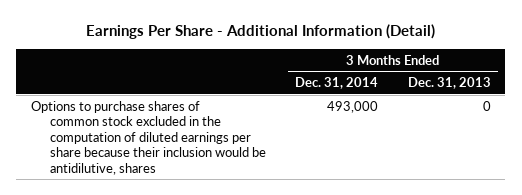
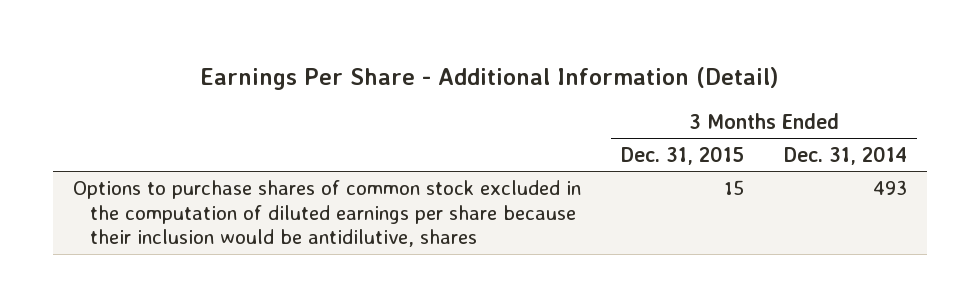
[407,77,491,90] Dec. 31, 2013 -> none
none -> [620,145,744,165] Dec. 31, 2015
[327,100,379,113] 493,000 -> [872,180,907,196] 493

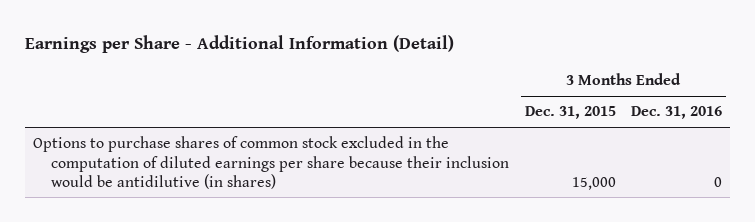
[199,67,779,91] Earnings Per Share - Additional Information (Detail) -> [25,35,455,54] Earnings per Share - Additional Information (Detail)
[783,145,907,165] Dec. 31, 2014 -> none
none -> [631,106,723,120] Dec. 31, 2016
[72,180,581,248] Options to purchase shares of common stock excluded in the computation of diluted earnings per share because their inclusion would be antidilutive, shares -> [32,136,509,189] Options to purchase shares of common stock excluded in the computation of diluted earnings per share because their inclusion would be antidilutive (in shares)
[723,180,744,196] 15 -> [571,176,616,190] 15,000

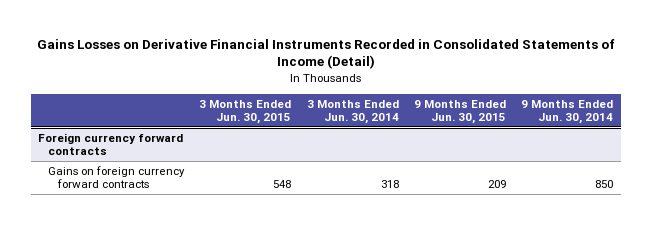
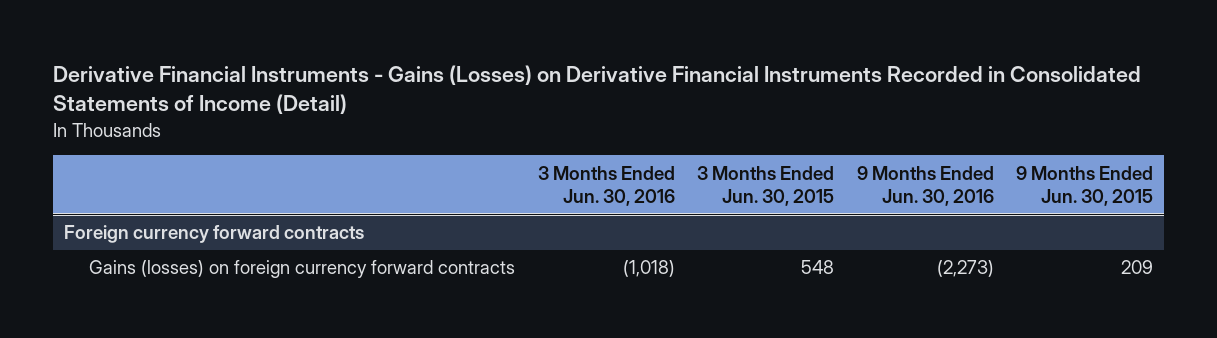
[36,38,615,70] Gains Losses on Derivative Financial Instruments Recorded in Consolidated Statements of Income (Detail) -> [53,65,1142,115] Derivative Financial Instruments - Gains (Losses) on Derivative Financial Instruments Recorded in Consolidated Statements of Income (Detail)
[306,99,399,125] 3 Months Ended Jun. 30, 2014 -> none
[521,99,614,125] 9 Months Ended Jun. 30, 2014 -> none
none -> [537,165,675,207] 3 Months Ended Jun. 30, 2016
none -> [856,165,994,207] 9 Months Ended Jun. 30, 2016
[47,166,185,189] Gains on foreign currency forward contracts -> [89,260,516,279] Gains (losses) on foreign currency forward contracts

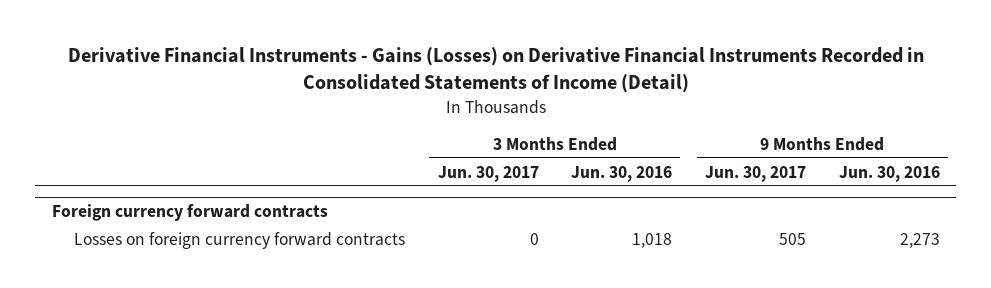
[697,165,835,207] 3 Months Ended Jun. 30, 2015 -> none
[1016,165,1154,207] 9 Months Ended Jun. 30, 2015 -> none
none -> [437,165,539,182] Jun. 30, 2017
none -> [704,165,806,182] Jun. 30, 2017
[89,260,516,279] Gains (losses) on foreign currency forward contracts -> [73,231,405,249] Losses on foreign currency forward contracts
[622,260,675,278] (1,018) -> [632,232,673,248] 1,018
[936,260,994,278] (2,273) -> [899,232,940,248] 2,273

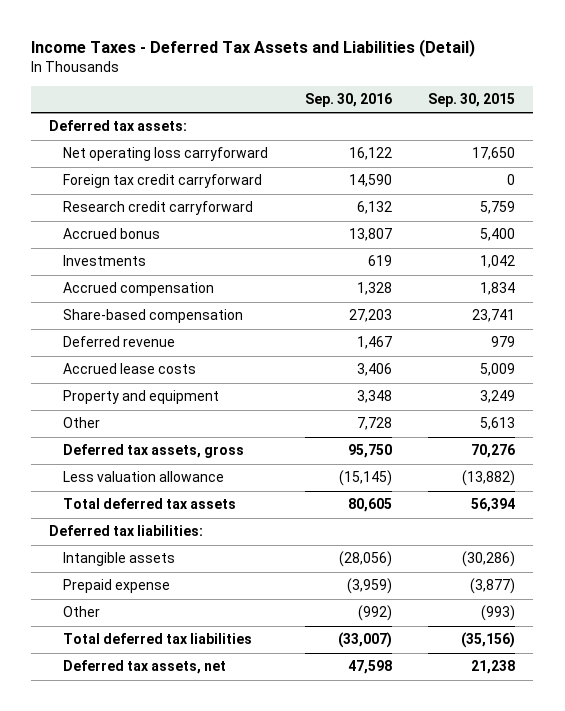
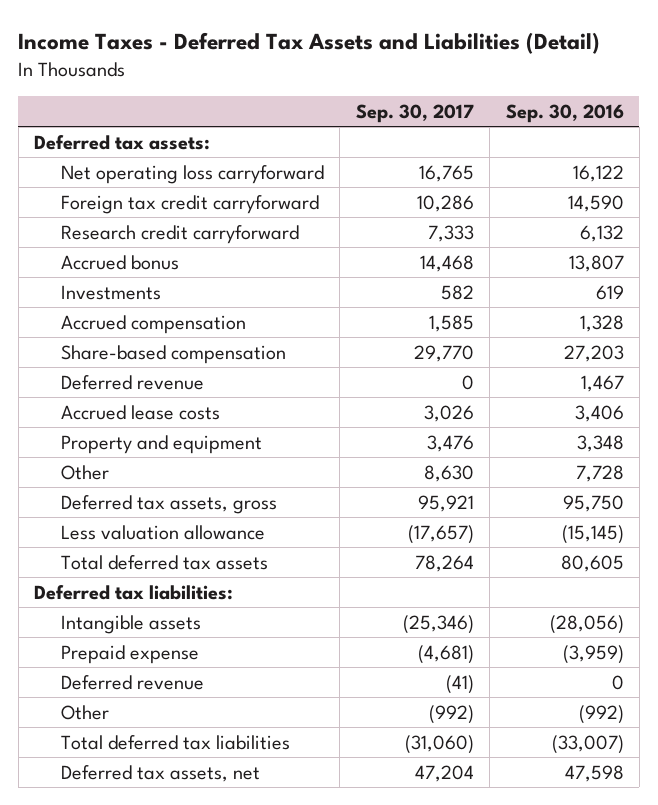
[428,93,516,108] Sep. 30, 2015 -> none
none -> [355,103,474,123] Sep. 30, 2017
none -> [60,674,204,690] Deferred revenue

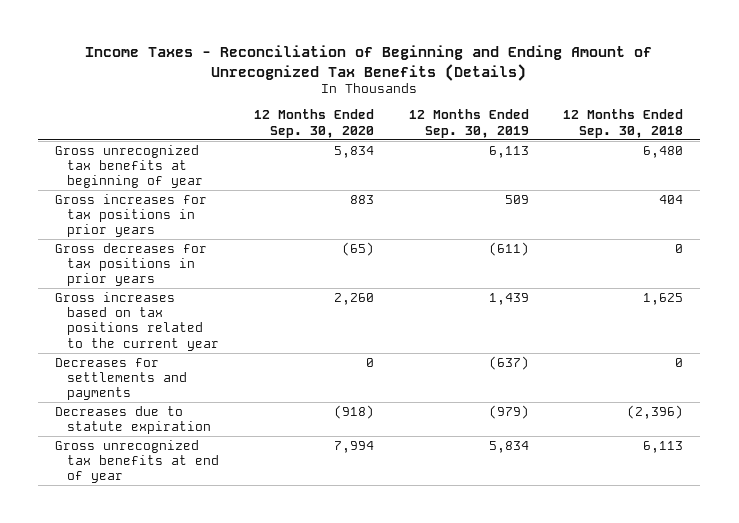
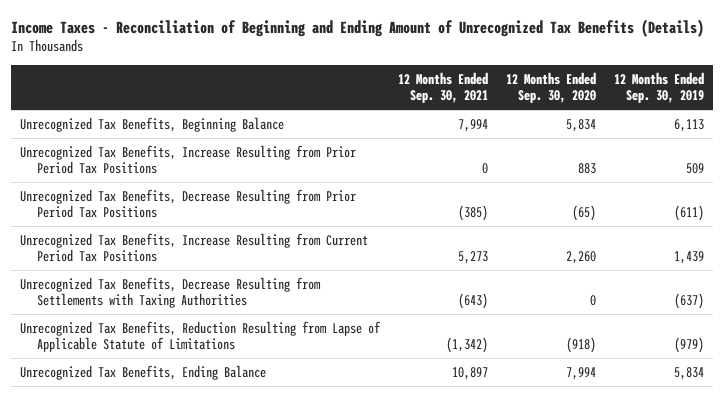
[563,109,684,138] 12 Months Ended Sep. 30, 2018 -> none
none -> [398,71,489,104] 12 Months Ended Sep. 30, 2021
[55,144,204,189] Gross unrecognized tax benefits at beginning of year -> [20,116,285,132] Unrecognized Tax Benefits, Beginning Balance
[55,193,208,238] Gross increases for tax positions in prior years -> [20,144,357,175] Unrecognized Tax Benefits, Increase Resulting from Prior Period Tax Positions
[55,242,208,287] Gross decreases for tax positions in prior years -> [20,188,357,219] Unrecognized Tax Benefits, Decrease Resulting from Prior Period Tax Positions
[55,291,220,351] Gross increases based on tax positions related to the current year -> [20,232,369,263] Unrecognized Tax Benefits, Increase Resulting from Current Period Tax Positions
[55,357,188,401] Decreases for settlements and payments -> [20,276,322,309] Unrecognized Tax Benefits, Decrease Resulting from Settlements with Taxing Authorities
[55,405,212,435] Decreases due to statute expiration -> [20,320,382,353] Unrecognized Tax Benefits, Reduction Resulting from Lapse of Applicable Statute of Limitations
[55,439,220,484] Gross unrecognized tax benefits at end of year -> [20,364,267,380] Unrecognized Tax Benefits, Ending Balance

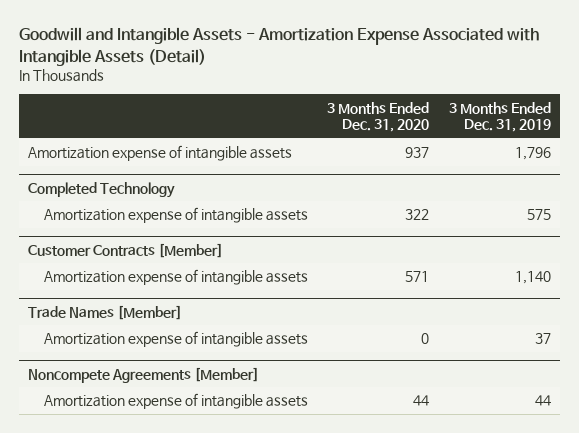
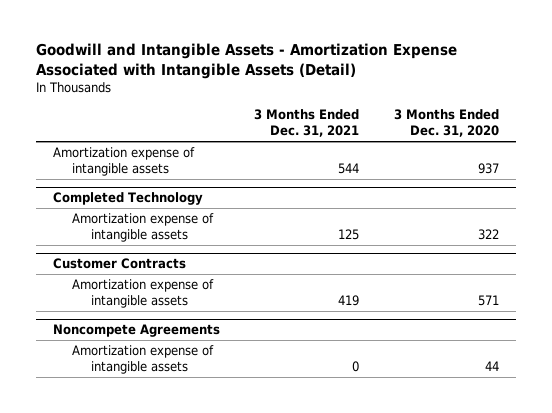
[448,101,551,133] 3 Months Ended Dec. 31, 2019 -> none
none -> [254,109,360,138] 3 Months Ended Dec. 31, 2021
[28,242,224,258] Customer Contracts [Member] -> [52,258,186,270] Customer Contracts
[28,304,183,320] Trade Names [Member] -> none
[44,331,309,348] Amortization expense of intangible assets -> none
[28,366,260,383] Noncompete Agreements [Member] -> [52,324,220,338] Noncompete Agreements

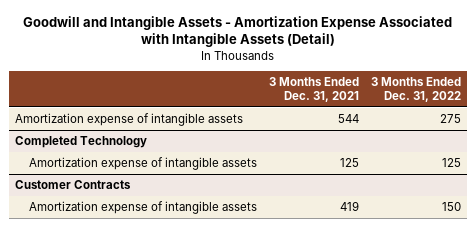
[393,109,499,138] 3 Months Ended Dec. 31, 2020 -> none
none -> [370,76,461,103] 3 Months Ended Dec. 31, 2022
[52,324,220,338] Noncompete Agreements -> none
[71,344,214,375] Amortization expense of intangible assets -> none

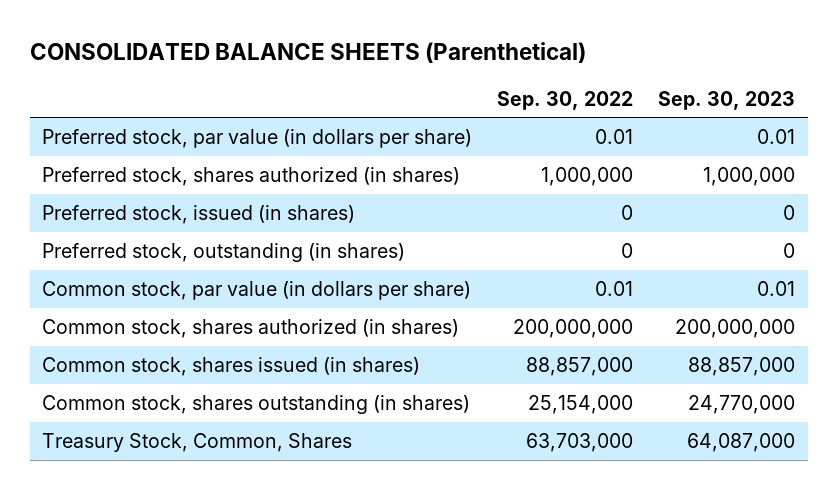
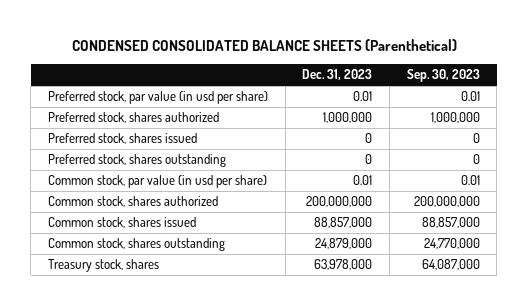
[29,42,586,64] CONSOLIDATED BALANCE SHEETS (Parenthetical) -> [71,39,457,52] CONDENSED CONSOLIDATED BALANCE SHEETS (Parenthetical)
[497,90,634,110] Sep. 30, 2022 -> none
none -> [302,69,373,81] Dec. 31, 2023
[42,128,473,148] Preferred stock, par value (in dollars per share) -> [47,91,268,105] Preferred stock, par value (in usd per share)
[42,166,461,186] Preferred stock, shares authorized (in shares) -> [47,112,219,124] Preferred stock, shares authorized
[42,204,356,224] Preferred stock, issued (in shares) -> [47,133,197,145] Preferred stock, shares issued
[42,242,406,262] Preferred stock, outstanding (in shares) -> [47,154,226,168] Preferred stock, shares outstanding
[42,280,472,300] Common stock, par value (in dollars per share) -> [47,175,267,189] Common stock, par value (in usd per share)
[42,318,460,338] Common stock, shares authorized (in shares) -> [47,196,218,208] Common stock, shares authorized
[42,356,421,376] Common stock, shares issued (in shares) -> [47,217,196,229] Common stock, shares issued
[42,394,471,414] Common stock, shares outstanding (in shares) -> [47,238,225,252] Common stock, shares outstanding
[42,432,353,452] Treasury Stock, Common, Shares -> [47,259,159,273] Treasury stock, shares

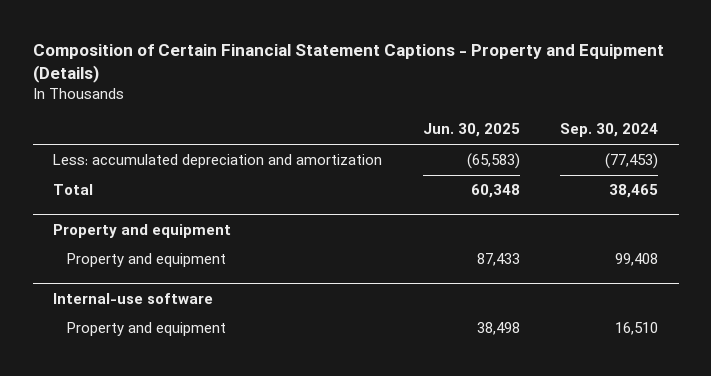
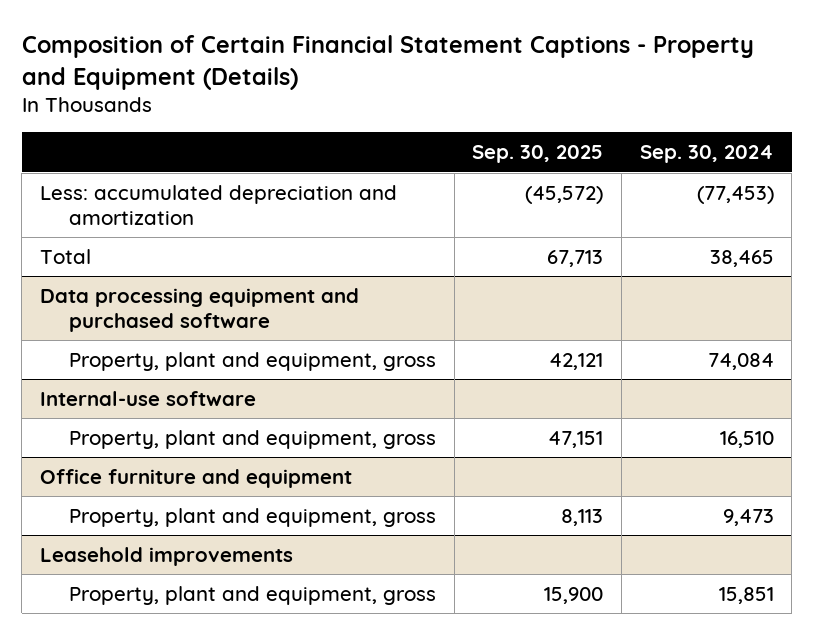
[422,123,520,138] Jun. 30, 2025 -> none
none -> [472,145,604,164] Sep. 30, 2025
[52,223,231,238] Property and equipment -> none
none -> [39,287,359,332] Data processing equipment and purchased software
[67,253,227,268] Property and equipment -> [69,351,437,371] Property, plant and equipment, gross
[615,253,659,267] 99,408 -> [707,352,774,370] 74,084
[67,322,227,337] Property and equipment -> [69,429,437,449] Property, plant and equipment, gross
none -> [39,468,352,488] Office furniture and equipment
none -> [69,507,437,527] Property, plant and equipment, gross
none -> [39,546,293,566] Leasehold improvements
none -> [69,585,437,605] Property, plant and equipment, gross

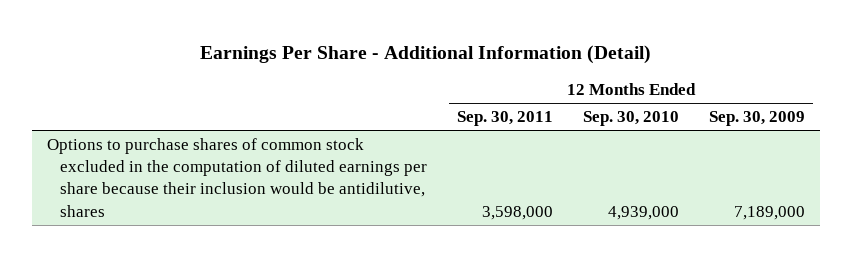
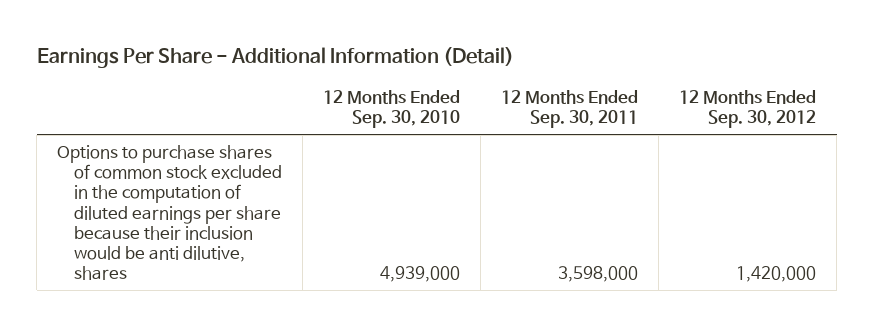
[709,111,806,127] Sep. 30, 2009 -> none
none -> [679,90,817,129] 12 Months Ended Sep. 30, 2012
[47,138,427,217] Options to purchase shares of common stock excluded in the computation of diluted earnings per share because their inclusion would be antidilutive, shares -> [57,145,283,281] Options to purchase shares of common stock excluded in the computation of diluted earnings per share because their inclusion would be anti dilutive, shares

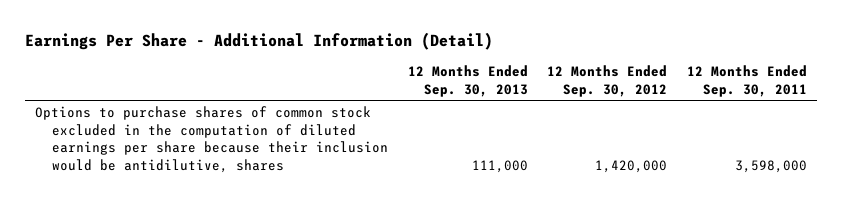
[323,90,461,129] 12 Months Ended Sep. 30, 2010 -> none
none -> [407,65,528,97] 12 Months Ended Sep. 30, 2013
[57,145,283,281] Options to purchase shares of common stock excluded in the computation of diluted earnings per share because their inclusion would be anti dilutive, shares -> [34,106,389,173] Options to purchase shares of common stock excluded in the computation of diluted earnings per share because their inclusion would be antidilutive, shares

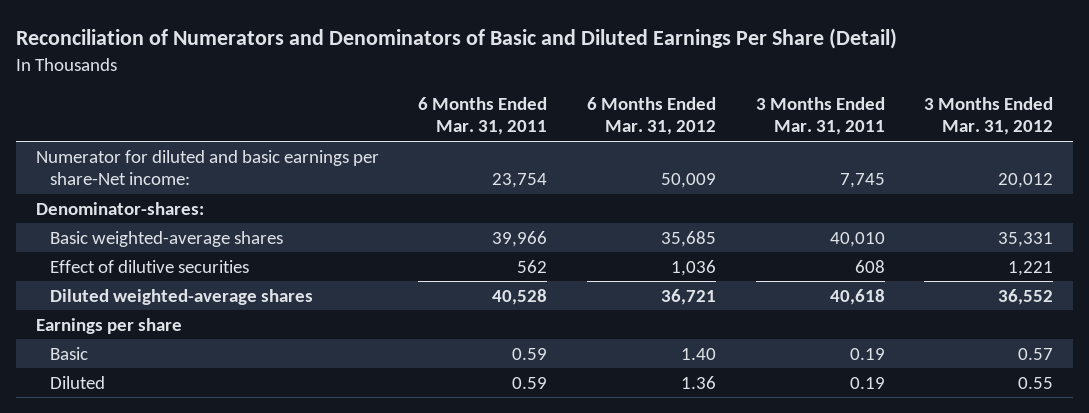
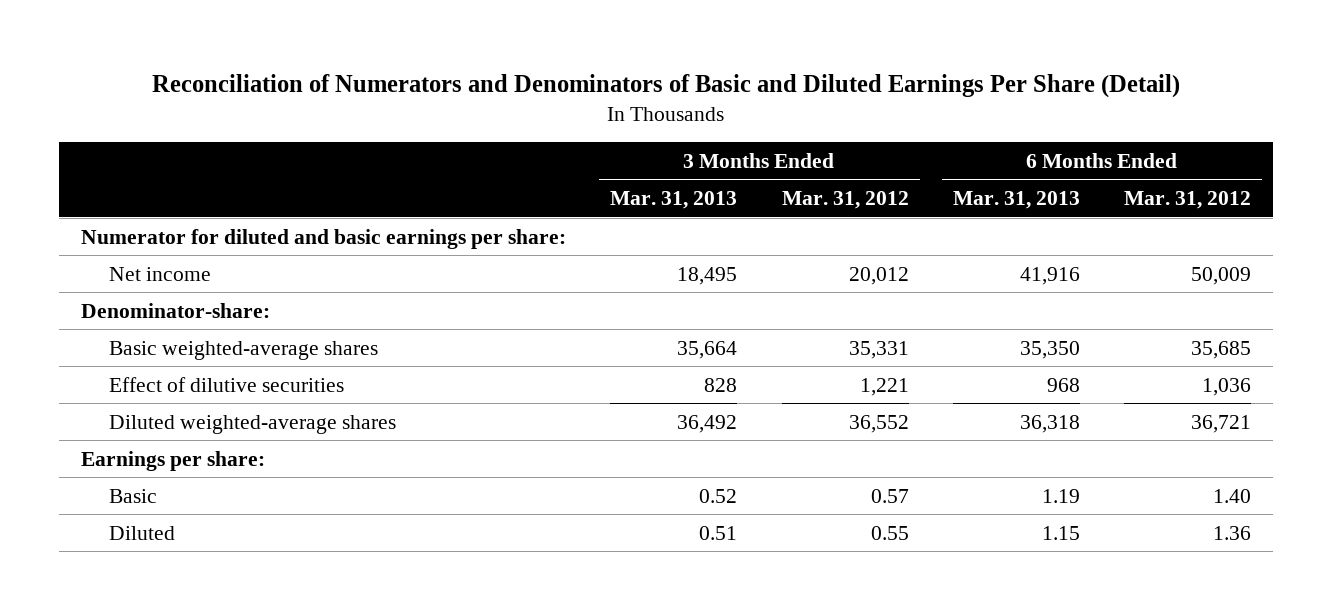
[418,97,548,136] 6 Months Ended Mar. 31, 2011 -> none
[755,97,885,136] 3 Months Ended Mar. 31, 2011 -> none
none -> [610,191,738,210] Mar. 31, 2013
none -> [952,191,1080,210] Mar. 31, 2013
none -> [81,228,567,249] Numerator for diluted and basic earnings per share:
[35,149,379,186] Numerator for diluted and basic earnings per share-Net income: -> [109,266,212,281] Net income
[35,201,204,215] Denominator-shares: -> [81,302,271,318] Denominator-share:
[35,317,182,334] Earnings per share -> [81,450,266,471] Earnings per share:

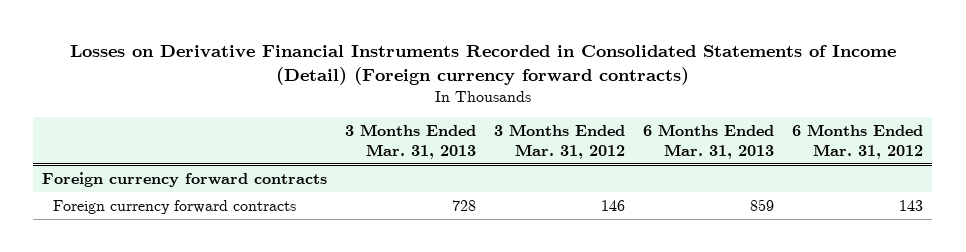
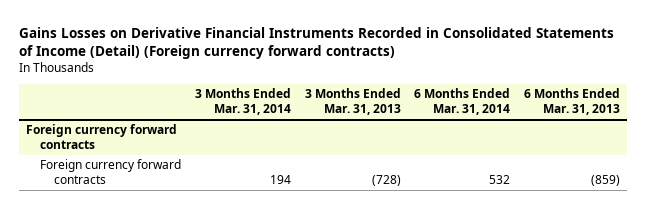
[69,45,896,86] Losses on Derivative Financial Instruments Recorded in Consolidated Statements of Income (Detail) (Foreign currency forward contracts) -> [19,26,615,60] Gains Losses on Derivative Financial Instruments Recorded in Consolidated Statements of Income (Detail) (Foreign currency forward contracts)
[494,123,626,159] 3 Months Ended Mar. 31, 2012 -> none
[792,123,924,159] 6 Months Ended Mar. 31, 2012 -> none
none -> [194,88,291,116] 3 Months Ended Mar. 31, 2014
none -> [414,88,511,116] 6 Months Ended Mar. 31, 2014
[452,199,477,211] 728 -> [371,175,401,187] (728)
[750,198,775,211] 859 -> [590,175,620,187] (859)

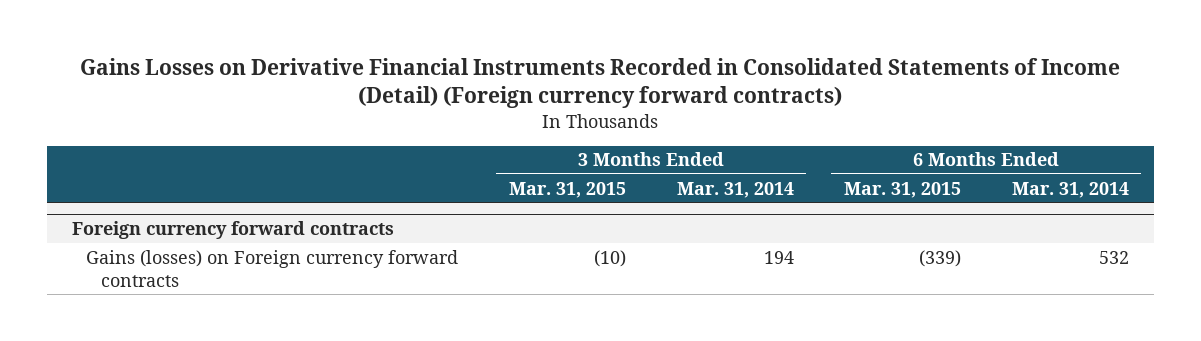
[304,88,401,116] 3 Months Ended Mar. 31, 2013 -> none
[523,88,620,116] 6 Months Ended Mar. 31, 2013 -> none
none -> [508,181,626,198] Mar. 31, 2015
none -> [844,181,962,198] Mar. 31, 2015
[40,159,182,185] Foreign currency forward contracts -> [86,249,459,287] Gains (losses) on Foreign currency forward contracts

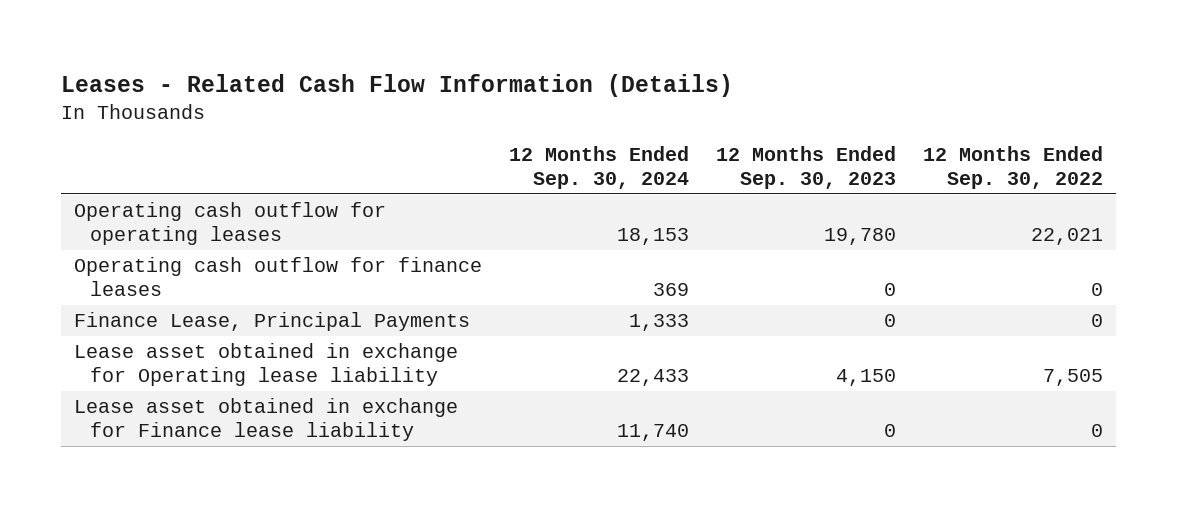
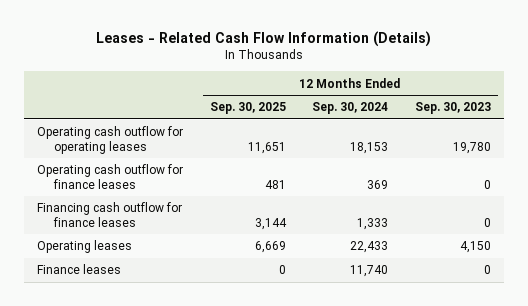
[922,145,1103,190] 12 Months Ended Sep. 30, 2022 -> none
none -> [209,102,286,115] Sep. 30, 2025
[74,311,471,331] Finance Lease, Principal Payments -> [37,202,183,227] Financing cash outflow for finance leases
[74,342,459,387] Lease asset obtained in exchange for Operating lease liability -> [37,240,133,254] Operating leases
[74,397,459,442] Lease asset obtained in exchange for Finance lease liability -> [37,264,122,275] Finance leases

